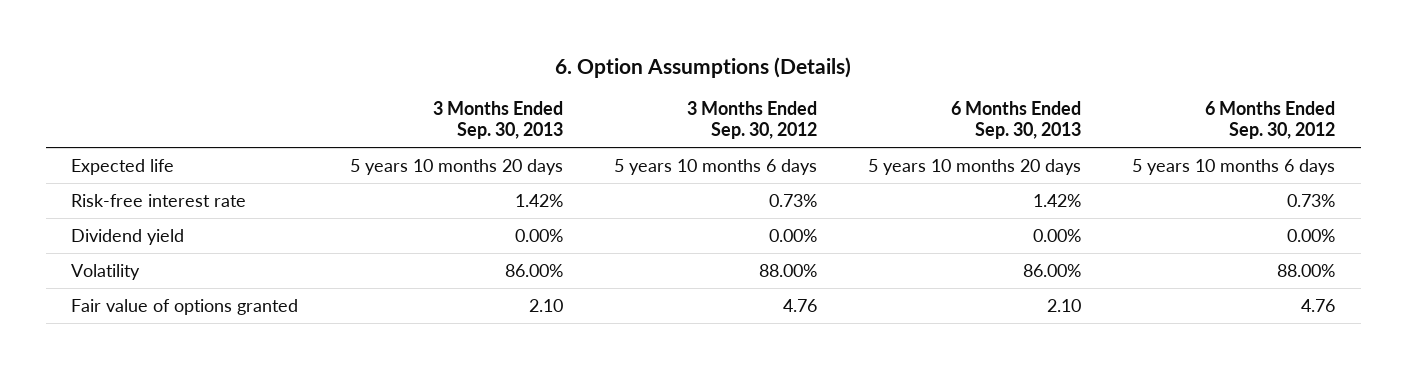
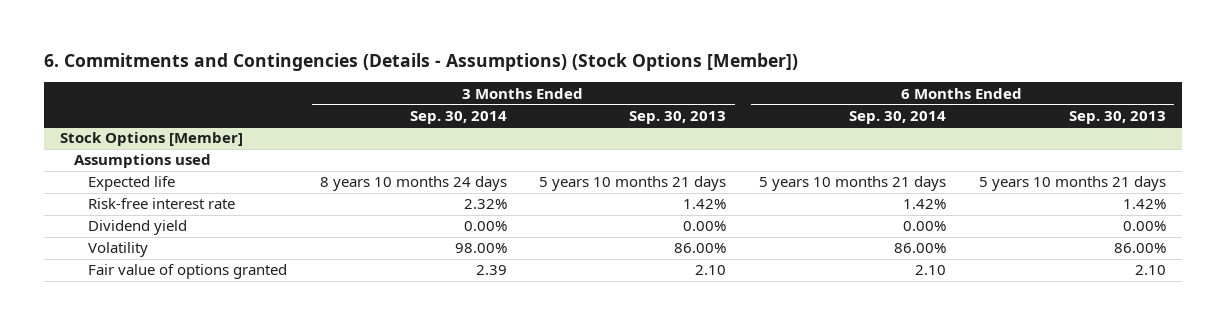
[555,56,852,78] 6. Option Assumptions (Details) -> [44,53,799,72] 6. Commitments and Contingencies (Details - Assumptions) (Stock Options [Member])
[686,101,817,140] 3 Months Ended Sep. 30, 2012 -> none
[1205,101,1336,140] 6 Months Ended Sep. 30, 2012 -> none
none -> [409,110,507,124] Sep. 30, 2014
none -> [849,110,947,124] Sep. 30, 2014
none -> [60,132,244,147] Stock Options [Member]
none -> [74,154,212,169] Assumptions used
[349,158,563,175] 5 years 10 months 20 days -> [539,176,727,192] 5 years 10 months 21 days
[868,158,1082,175] 5 years 10 months 20 days -> [978,176,1166,192] 5 years 10 months 21 days

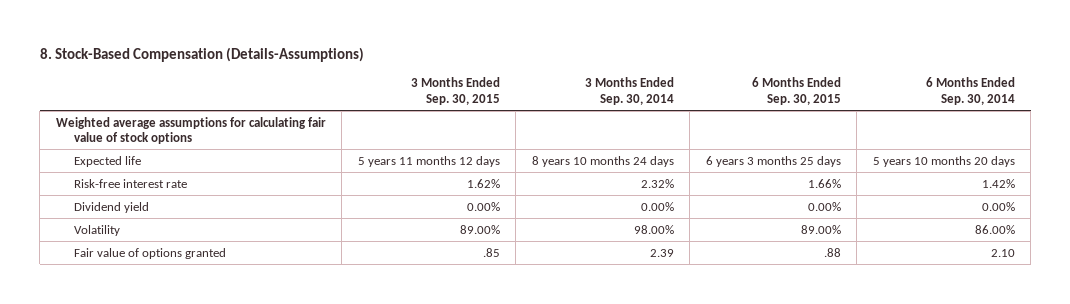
[44,53,799,72] 6. Commitments and Contingencies (Details - Assumptions) (Stock Options [Member]) -> [39,47,364,63] 8. Stock-Based Compensation (Details-Assumptions)
[629,110,727,124] Sep. 30, 2013 -> none
[1068,110,1166,124] Sep. 30, 2013 -> none
none -> [410,77,500,105] 3 Months Ended Sep. 30, 2015
none -> [751,77,841,105] 6 Months Ended Sep. 30, 2015
[60,132,244,147] Stock Options [Member] -> none
[74,154,212,169] Assumptions used -> [55,116,326,145] Weighted average assumptions for calculating fair value of stock options
[759,176,947,192] 5 years 10 months 21 days -> [872,155,1015,167] 5 years 10 months 20 days

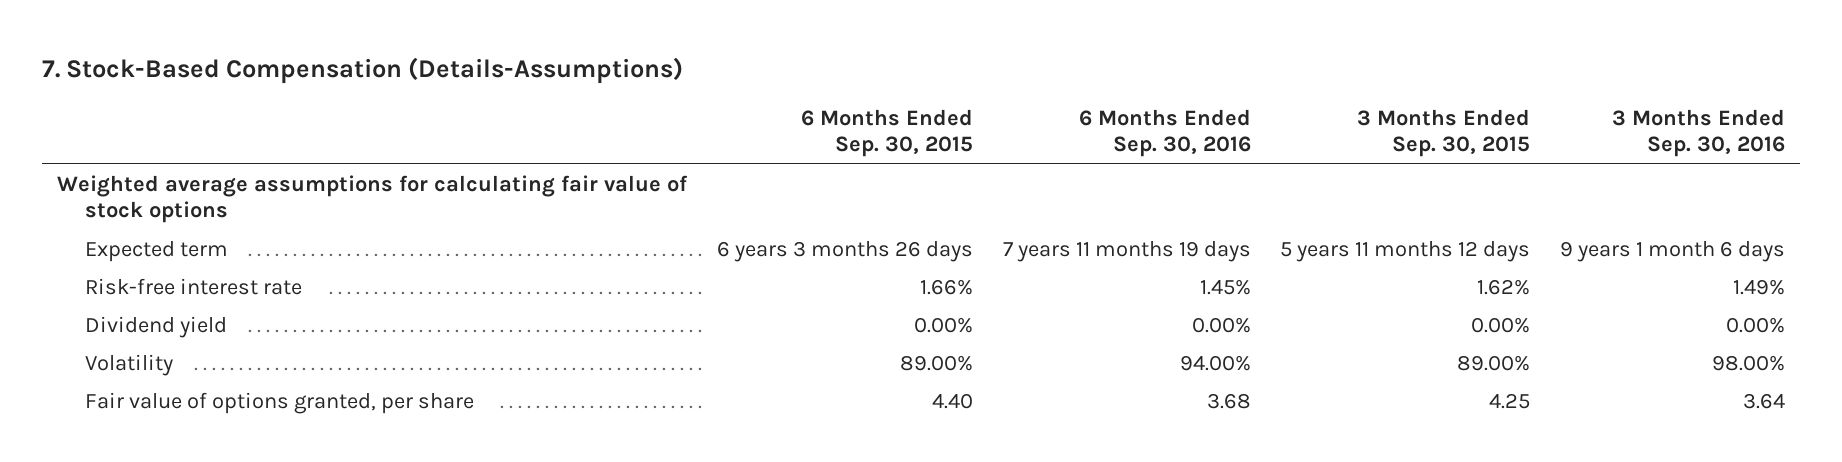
[39,47,364,63] 8. Stock-Based Compensation (Details-Assumptions) -> [42,56,684,84] 7. Stock-Based Compensation (Details-Assumptions)
[584,77,674,105] 3 Months Ended Sep. 30, 2014 -> none
[925,77,1015,105] 6 Months Ended Sep. 30, 2014 -> none
none -> [1078,109,1251,158] 6 Months Ended Sep. 30, 2016
none -> [1612,109,1786,158] 3 Months Ended Sep. 30, 2016
[74,155,142,167] Expected life -> [84,241,228,263] Expected term
[705,155,841,167] 6 years 3 months 25 days -> [717,241,974,263] 6 years 3 months 26 days
[74,247,227,259] Fair value of options granted -> [84,392,474,415] Fair value of options granted, per share
[482,247,500,257] .85 -> [1489,393,1531,410] 4.25
[823,247,841,257] .88 -> [932,393,974,410] 4.40

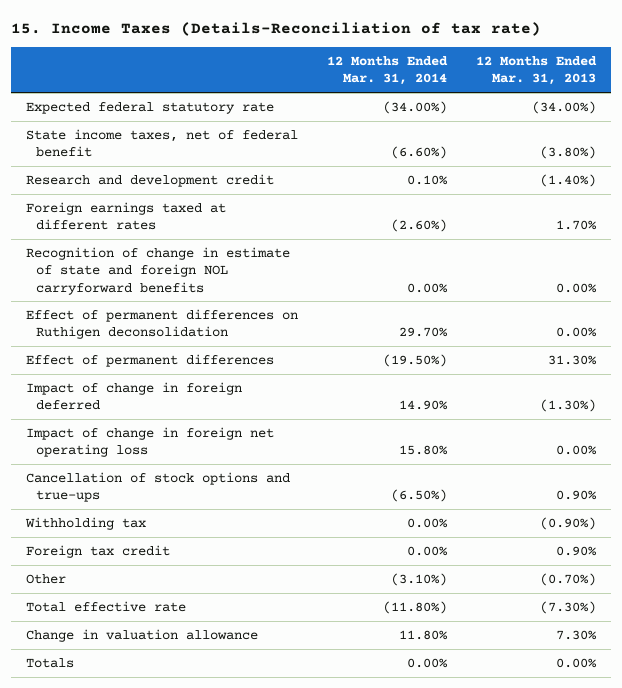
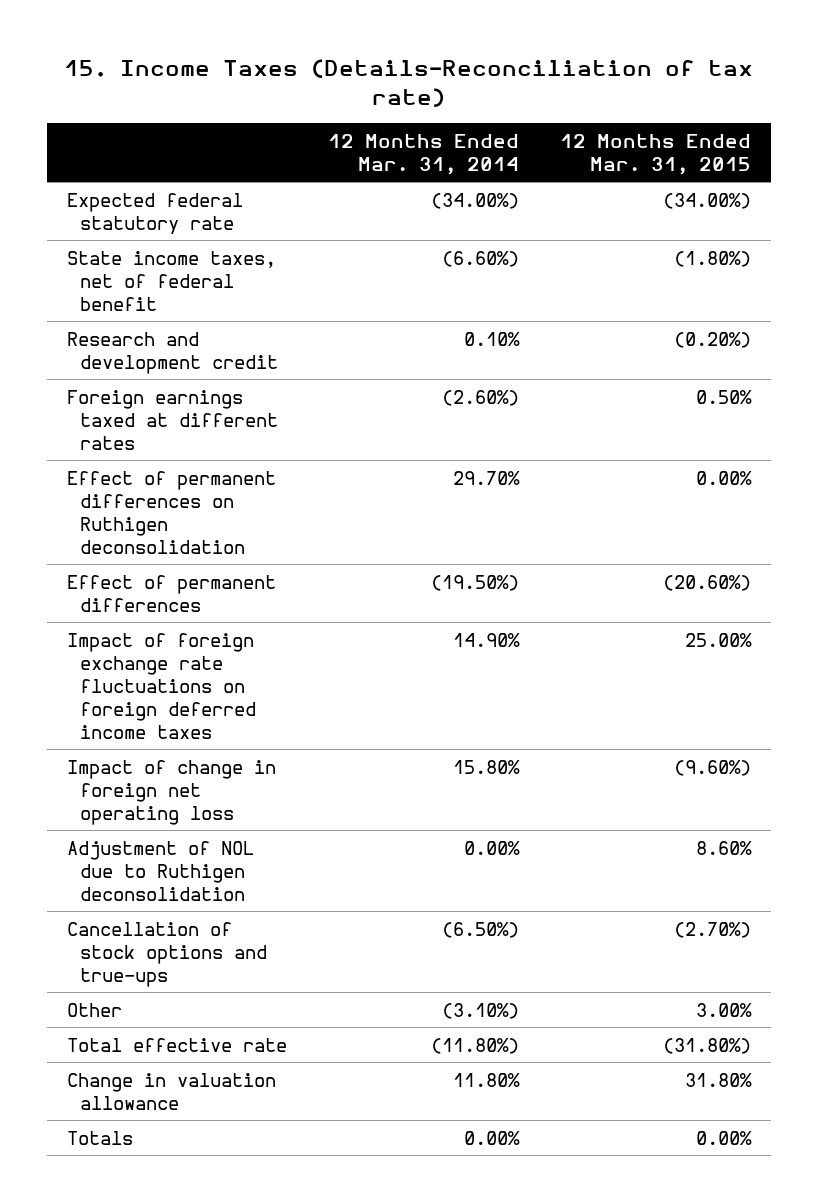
[476,56,598,86] 12 Months Ended Mar. 31, 2013 -> none
none -> [559,133,751,175] 12 Months Ended Mar. 31, 2015
[25,246,290,295] Recognition of change in estimate of state and foreign NOL carryforward benefits -> none
[25,381,242,411] Impact of change in foreign deferred -> [67,632,257,739] Impact of foreign exchange rate fluctuations on foreign deferred income taxes
none -> [67,840,255,901] Adjustment of NOL due to Ruthigen deconsolidation
[24,516,146,530] Withholding tax -> none
[25,544,170,558] Foreign tax credit -> none

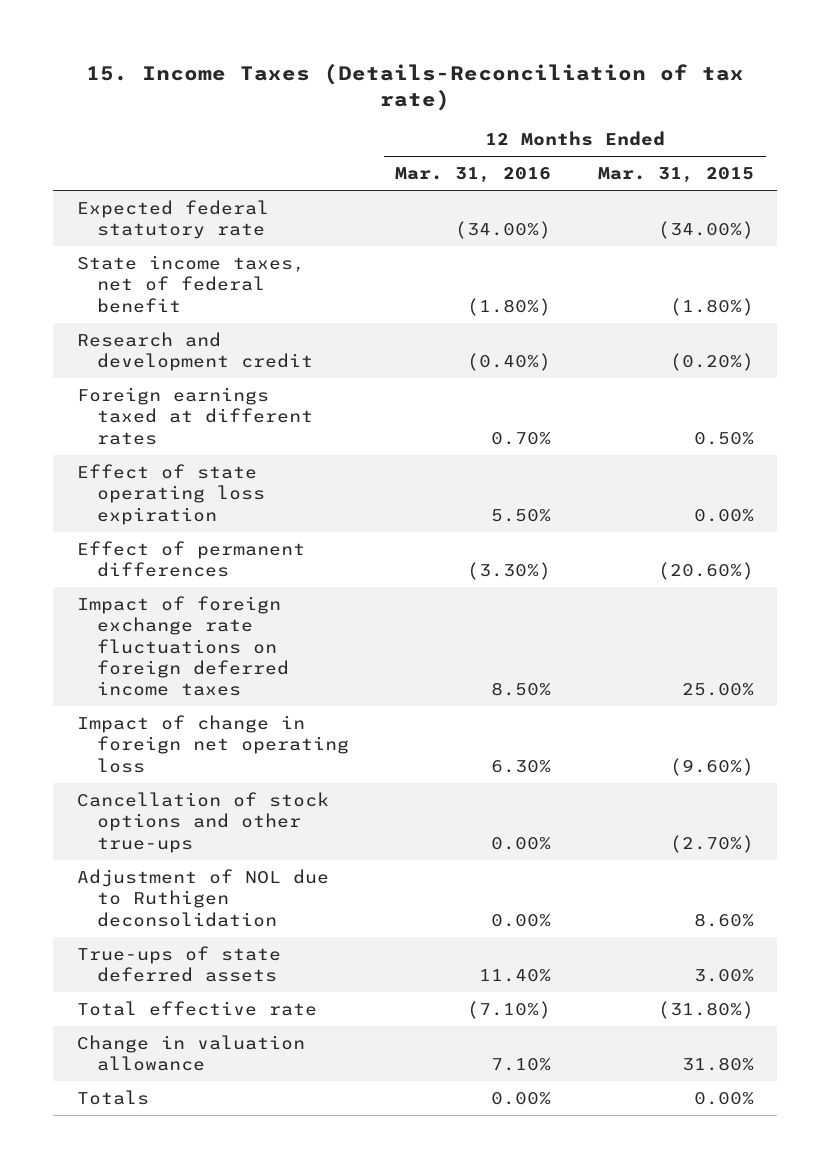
[327,133,519,175] 12 Months Ended Mar. 31, 2014 -> none
none -> [395,167,552,184] Mar. 31, 2016
[67,470,277,554] Effect of permanent differences on Ruthigen deconsolidation -> none
none -> [76,463,265,525] Effect of state operating loss expiration
none -> [76,791,329,853] Cancellation of stock options and other true-ups
[67,921,268,987] Cancellation of stock options and true-ups -> none
[67,1002,123,1017] Other -> none
none -> [76,945,281,983] True-ups of state deferred assets

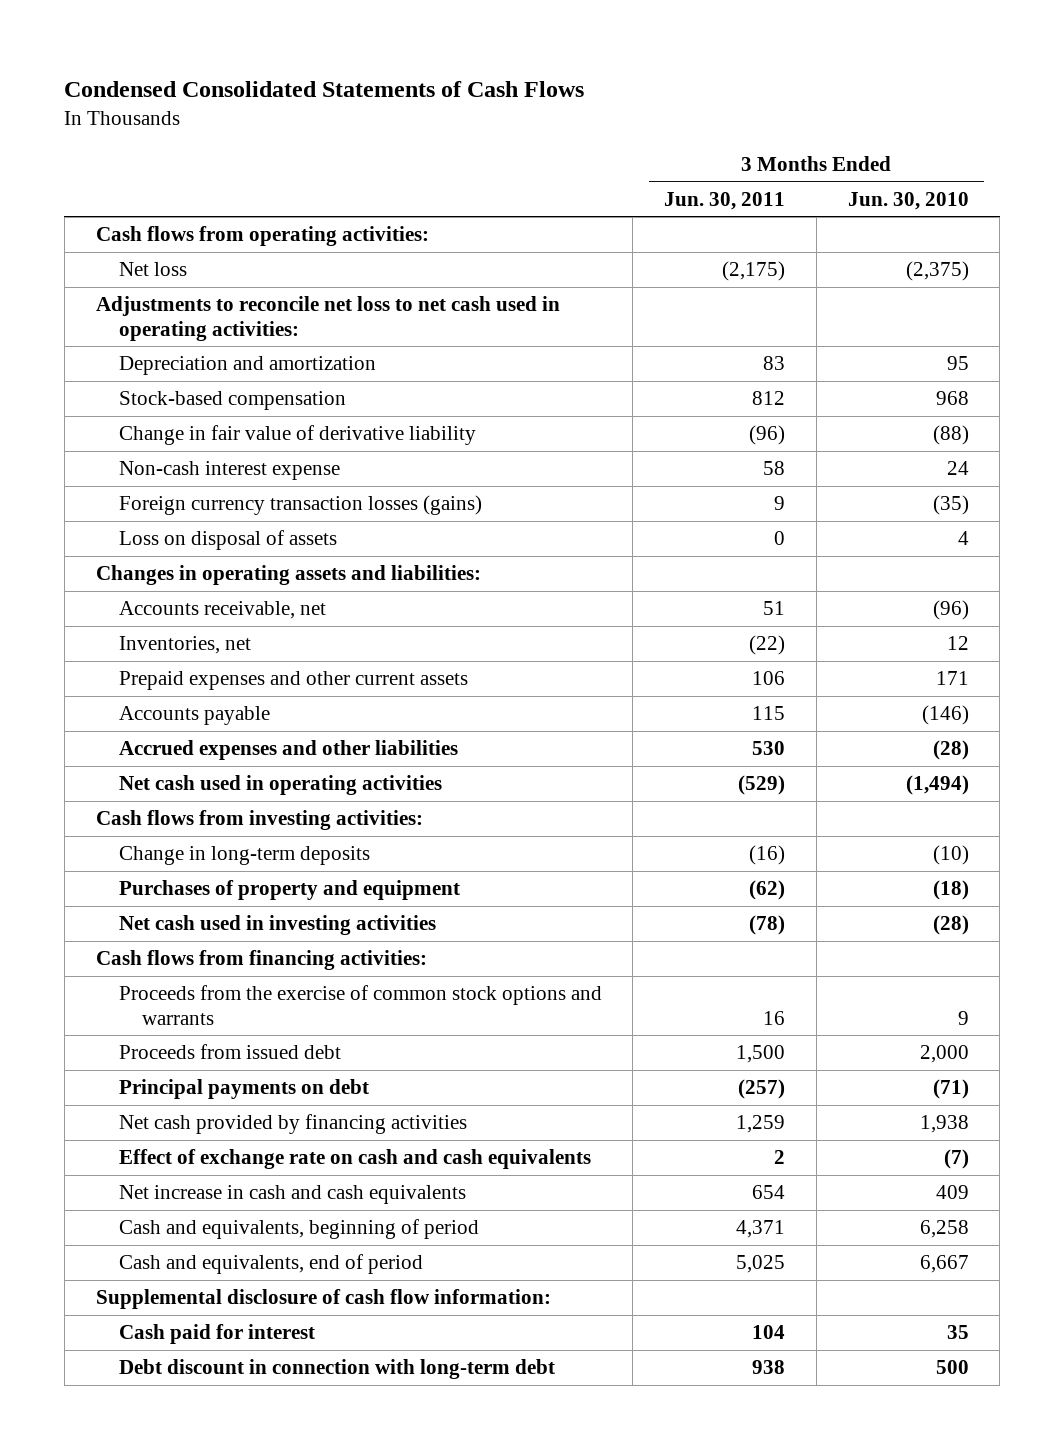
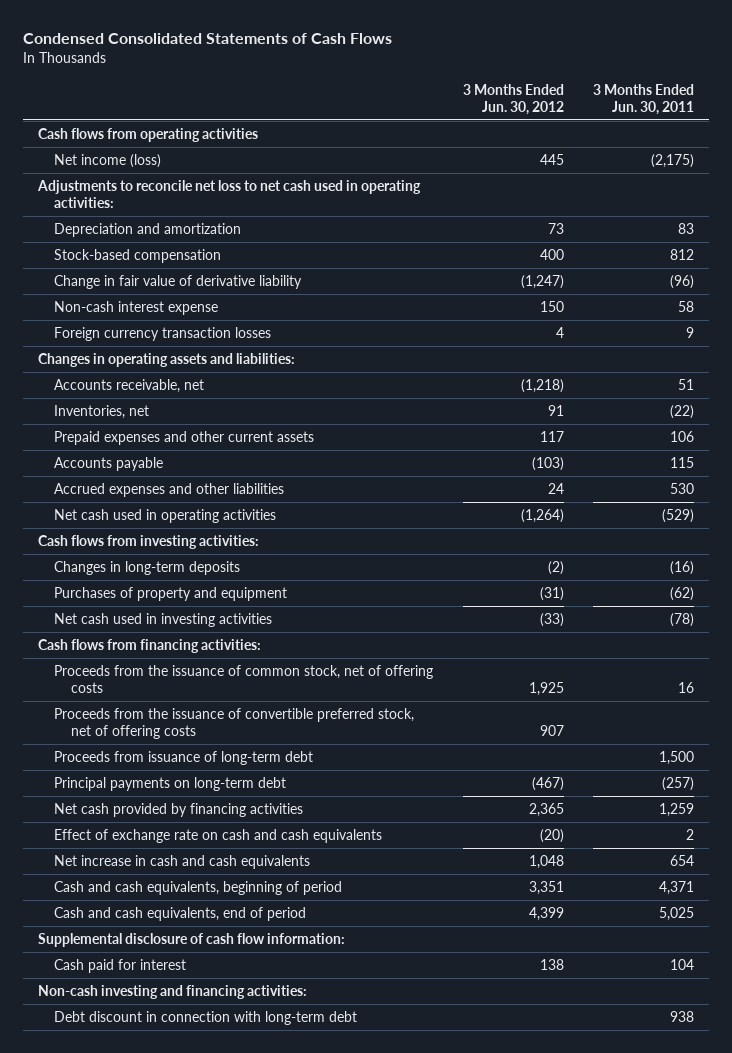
[847,191,969,210] Jun. 30, 2010 -> none
none -> [462,83,564,115] 3 Months Ended Jun. 30, 2012
[95,226,429,247] Cash flows from operating activities: -> [37,128,258,143] Cash flows from operating activities
[118,262,187,277] Net loss -> [54,154,162,169] Net income (loss)
[118,530,337,551] Loss on disposal of assets -> none
[118,495,482,516] Foreign currency transaction losses (gains) -> [54,327,272,342] Foreign currency transaction losses
[118,846,370,866] Change in long-term deposits -> [54,561,241,576] Changes in long-term deposits
[118,985,602,1025] Proceeds from the exercise of common stock options and warrants -> none
none -> [54,665,434,694] Proceeds from the issuance of common stock, net of offering costs
none -> [54,708,415,740] Proceeds from the issuance of convertible preferred stock, net of offering costs
[118,1044,341,1060] Proceeds from issued debt -> [54,751,314,766] Proceeds from issuance of long-term debt
[118,1079,369,1100] Principal payments on debt -> [54,777,287,792] Principal payments on long-term debt
[118,1219,479,1240] Cash and equivalents, beginning of period -> [54,881,343,896] Cash and cash equivalents, beginning of period
[118,1254,423,1275] Cash and equivalents, end of period -> [54,907,307,922] Cash and cash equivalents, end of period
none -> [37,985,307,1000] Non-cash investing and financing activities:

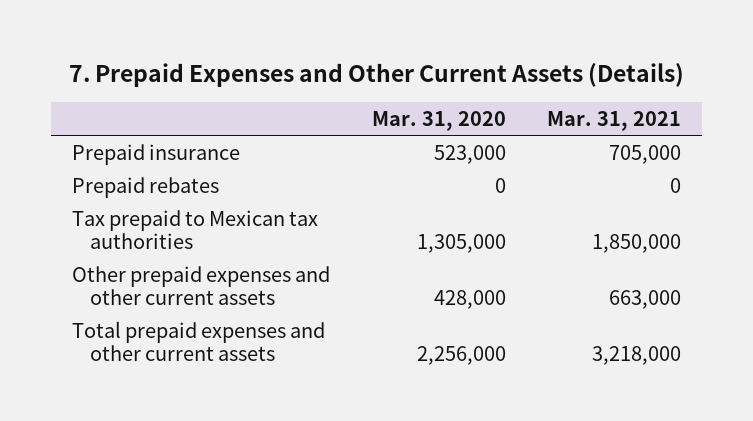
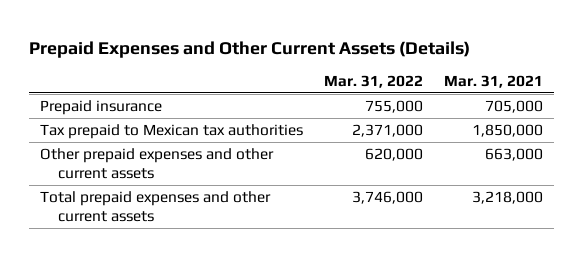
[68,63,684,88] 7. Prepaid Expenses and Other Current Assets (Details) -> [29,40,471,58] Prepaid Expenses and Other Current Assets (Details)
[371,111,506,132] Mar. 31, 2020 -> none
none -> [324,75,424,89] Mar. 31, 2022
[71,176,219,198] Prepaid rebates -> none

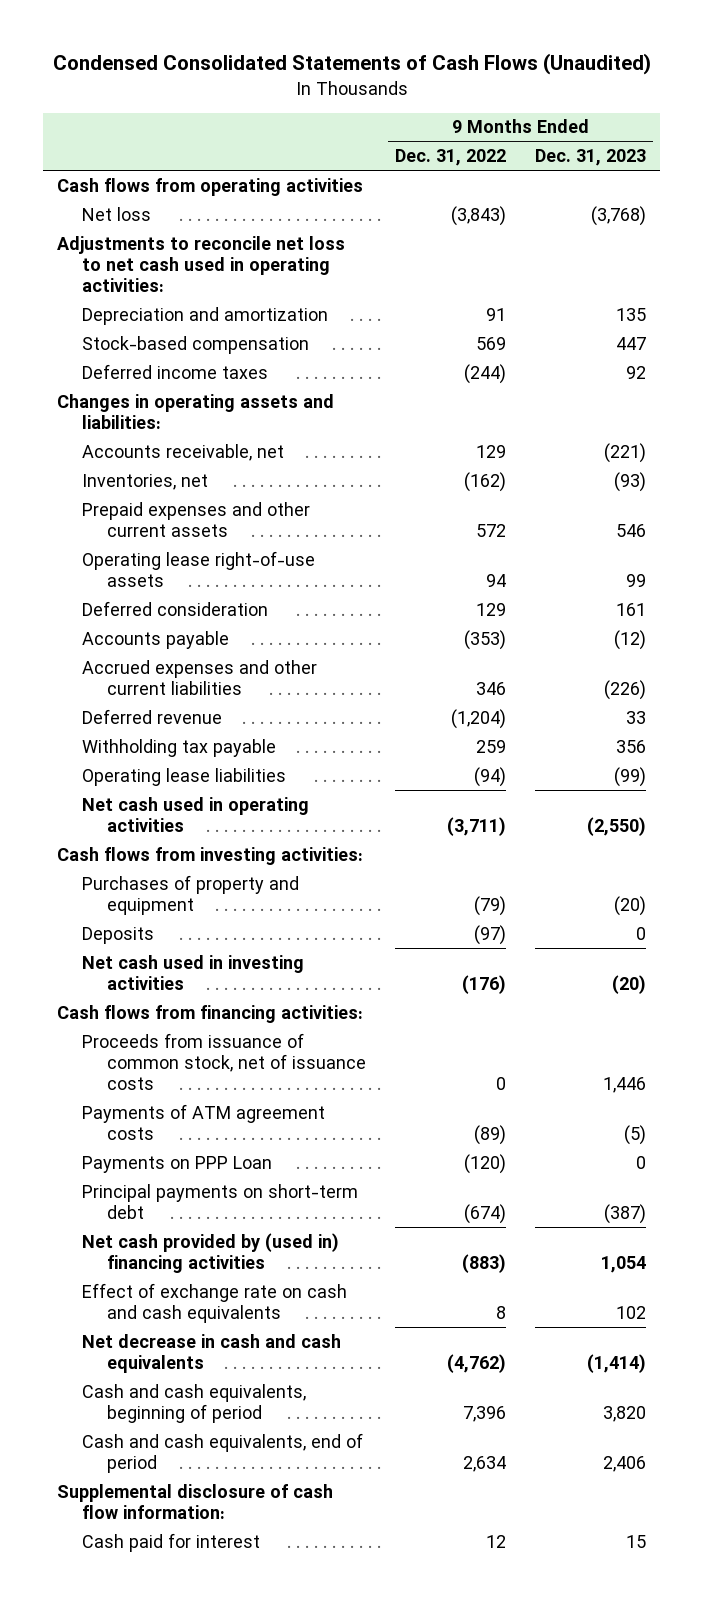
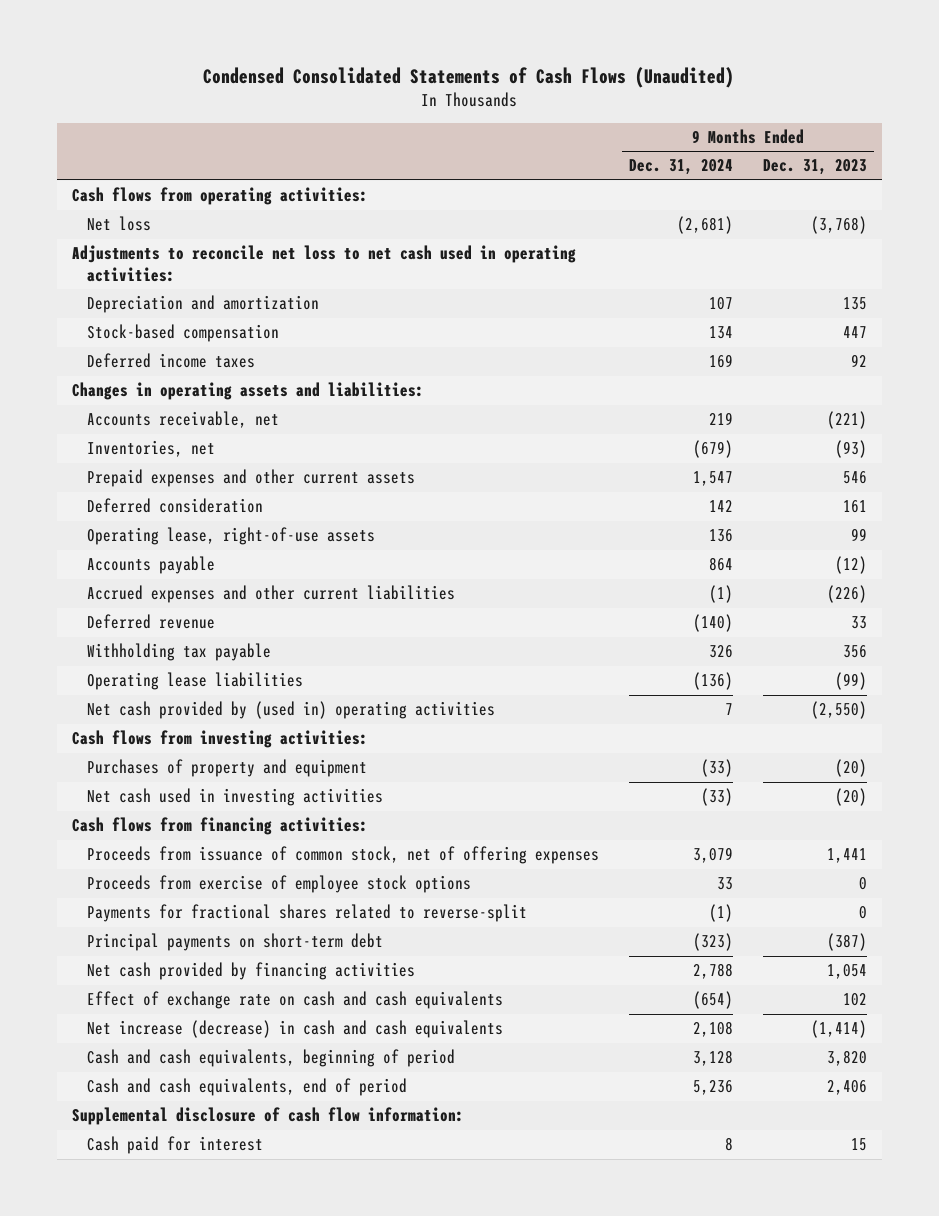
[395,149,507,167] Dec. 31, 2022 -> none
none -> [629,159,734,176] Dec. 31, 2024
[57,177,364,196] Cash flows from operating activities -> [71,187,368,206] Cash flows from operating activities:
[82,550,316,587] Operating lease right-of-use assets -> none
none -> [87,527,376,546] Operating lease, right-of-use assets
[82,796,310,832] Net cash used in operating activities -> [87,701,496,720] Net cash provided by (used in) operating activities
[82,926,155,944] Deposits -> none
[82,1103,326,1140] Payments of ATM agreement costs -> none
[82,1155,273,1173] Payments on PPP Loan -> none
[82,1032,367,1090] Proceeds from issuance of common stock, net of issuance costs -> [87,846,600,865] Proceeds from issuance of common stock, net of offering expenses
[603,1076,647,1093] 1,446 -> [826,848,867,864] 1,441
none -> [87,875,472,894] Proceeds from exercise of employee stock options
none -> [87,904,528,923] Payments for fractional shares related to reverse-split
[82,1232,340,1273] Net cash provided by (used in) financing activities -> [87,962,416,981] Net cash provided by financing activities
[82,1333,342,1373] Net decrease in cash and cash equivalents -> [87,1020,504,1039] Net increase (decrease) in cash and cash equivalents

